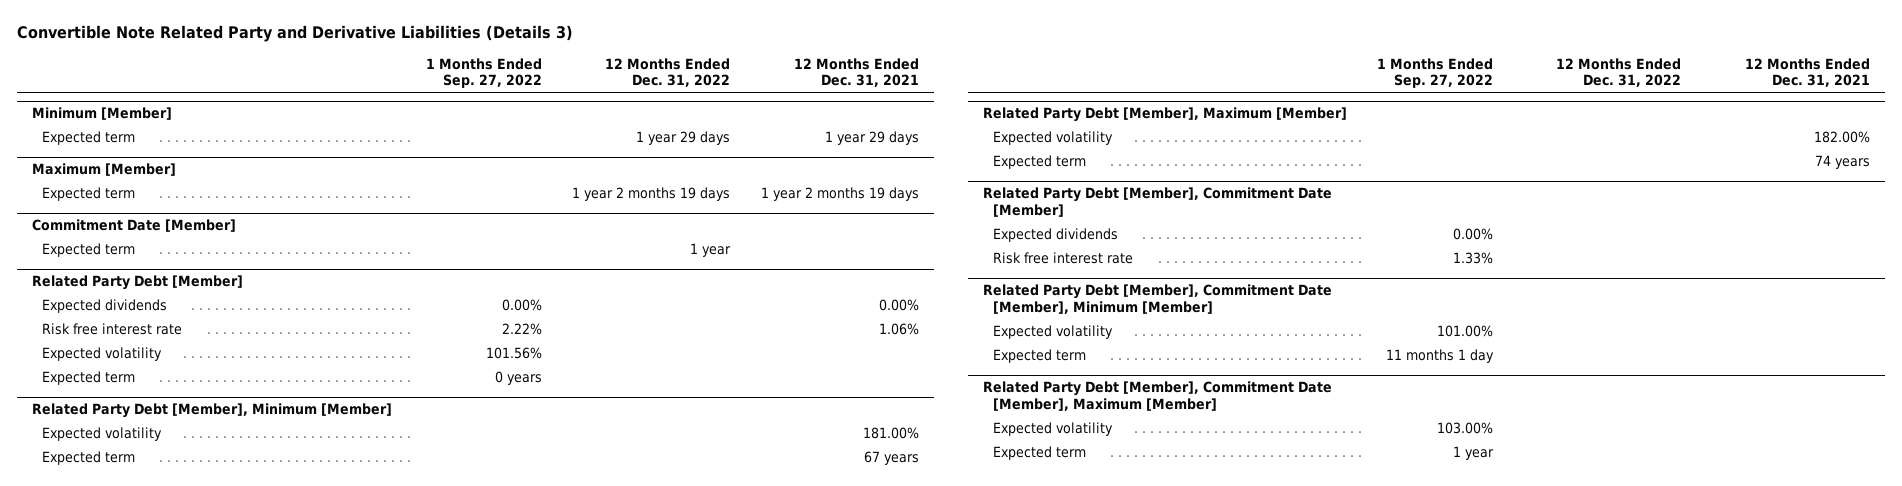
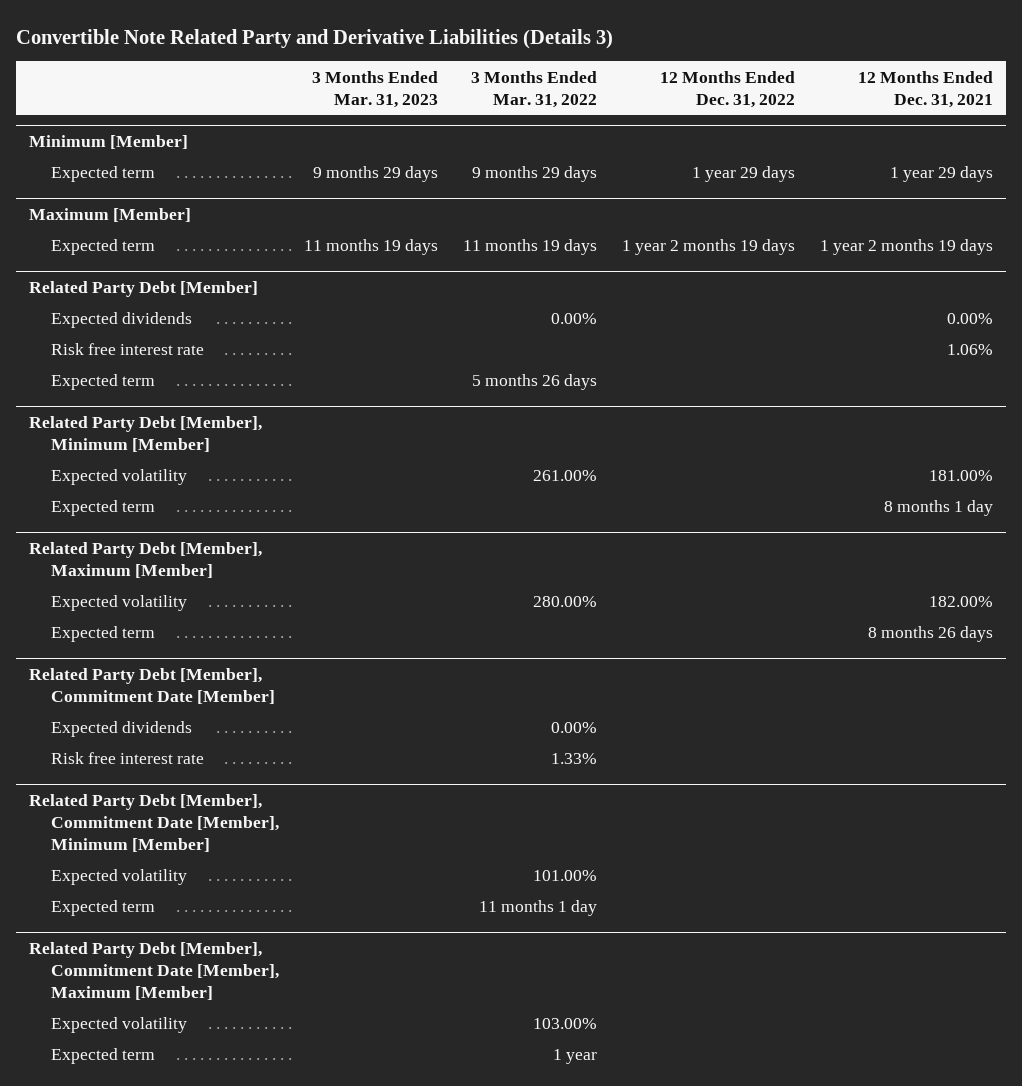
[426,57,543,89] 1 Months Ended Sep. 27, 2022 -> none
none -> [312,70,439,108] 3 Months Ended Mar. 31, 2023
none -> [471,70,598,108] 3 Months Ended Mar. 31, 2022
[31,219,236,233] Commitment Date [Member] -> none
[41,243,135,258] Expected term -> none
[41,347,162,362] Expected volatility -> none
[863,451,919,466] 67 years -> [884,500,994,517] 8 months 1 day
[1814,155,1870,170] 74 years -> [868,626,994,643] 8 months 26 days

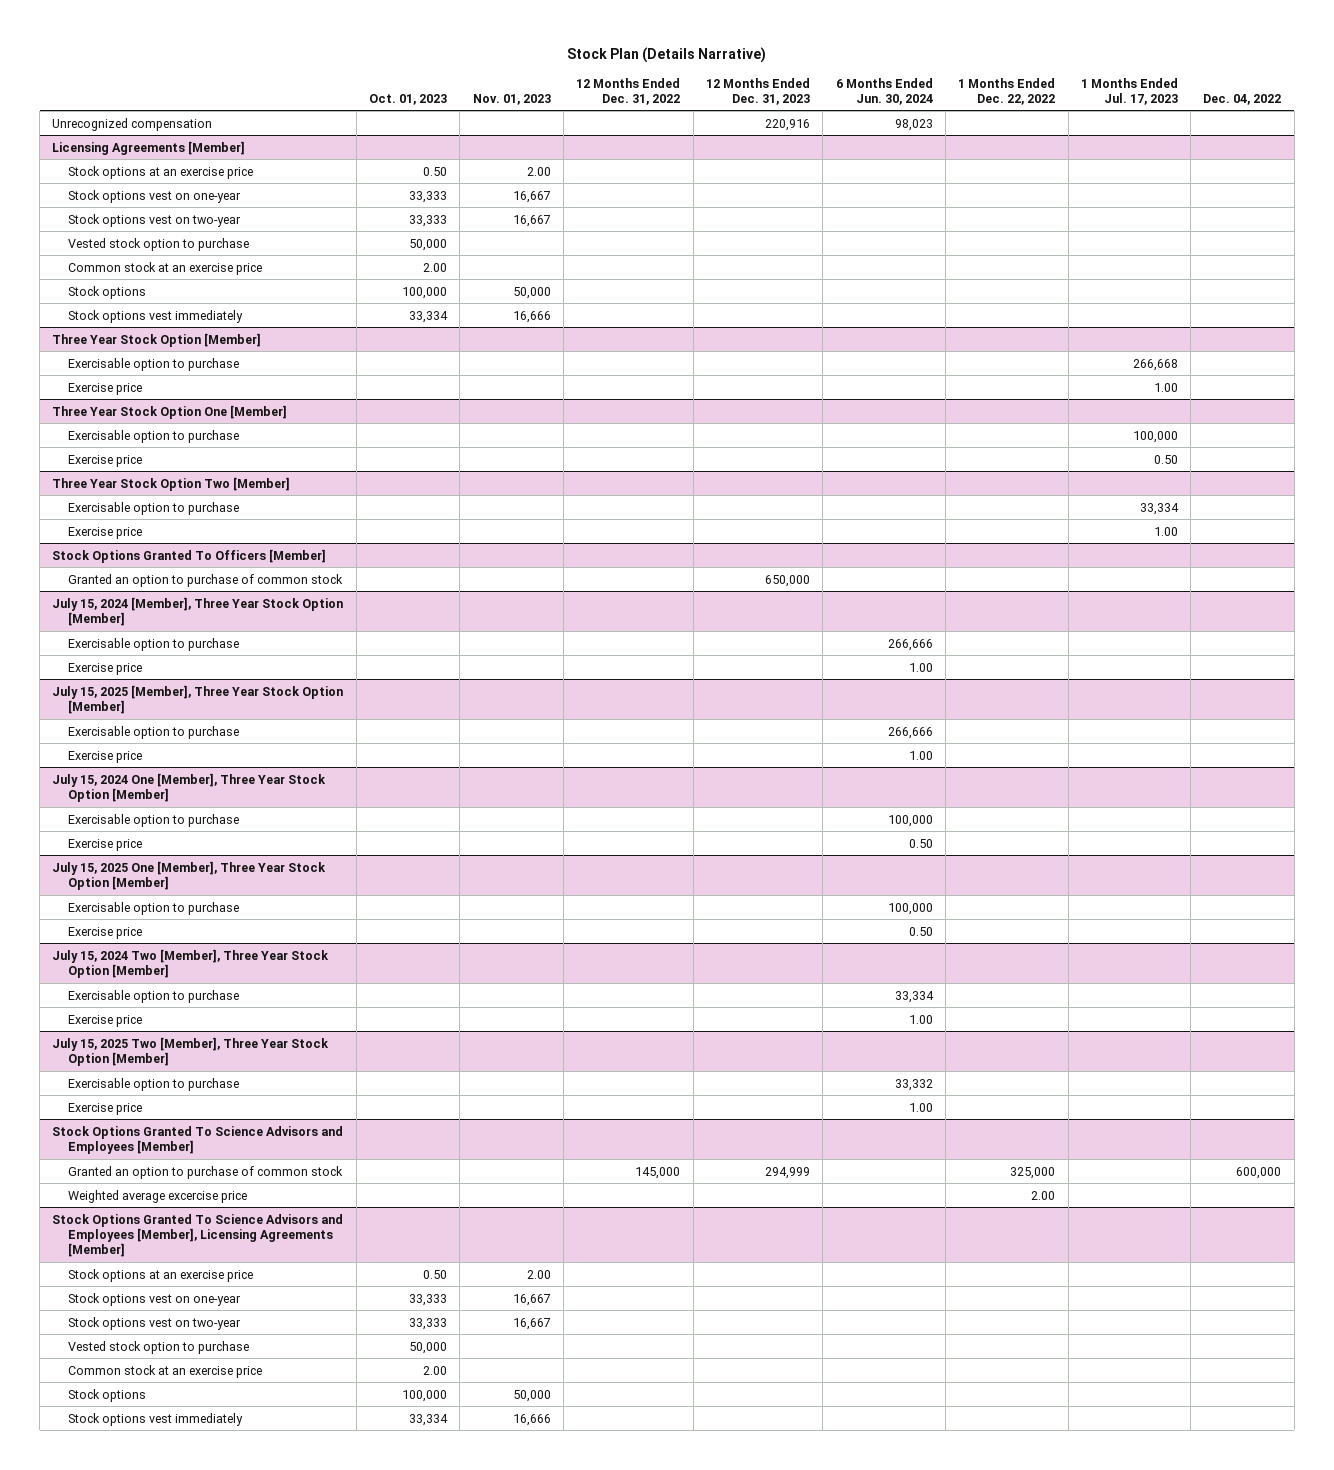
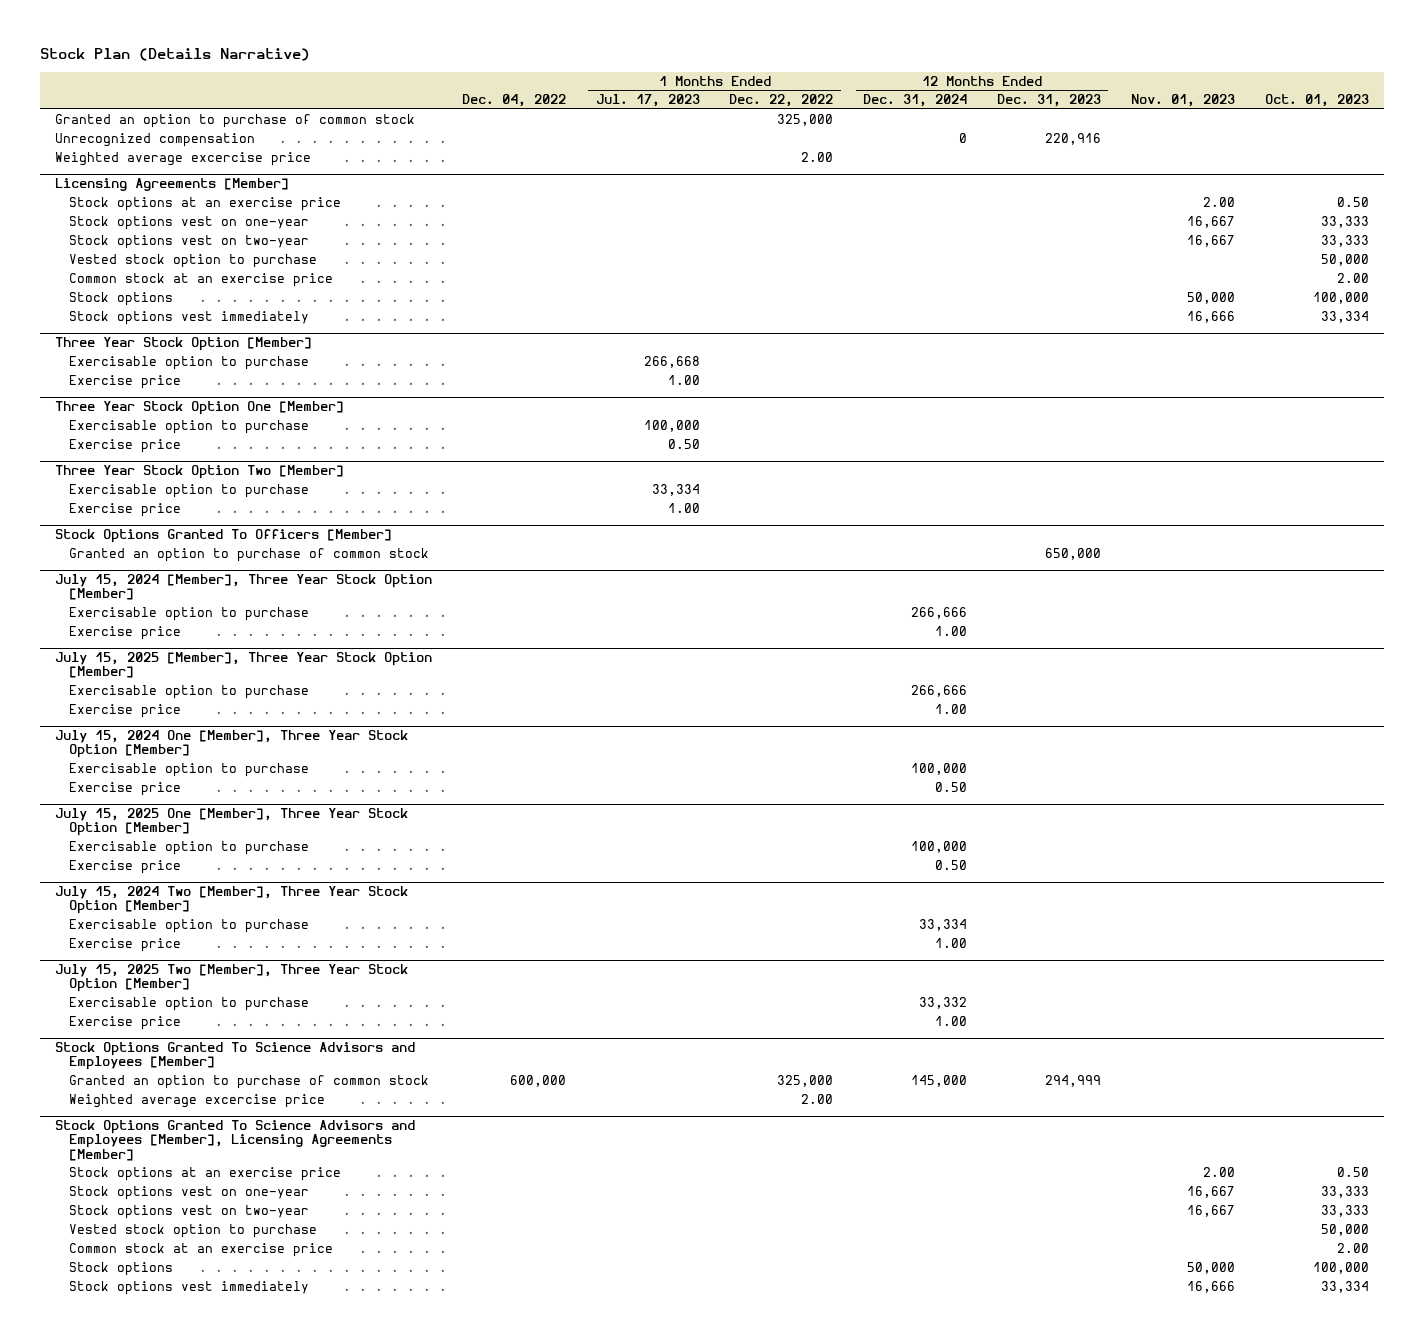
[576,77,681,105] 12 Months Ended Dec. 31, 2022 -> none
[835,77,933,105] 6 Months Ended Jun. 30, 2024 -> none
none -> [863,94,968,108] Dec. 31, 2024
none -> [55,114,416,129] Granted an option to purchase of common stock
none -> [55,152,312,167] Weighted average excercise price

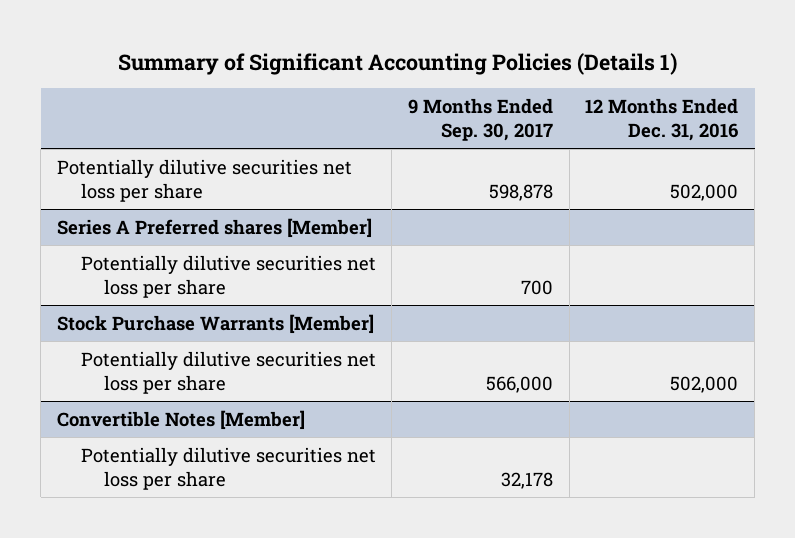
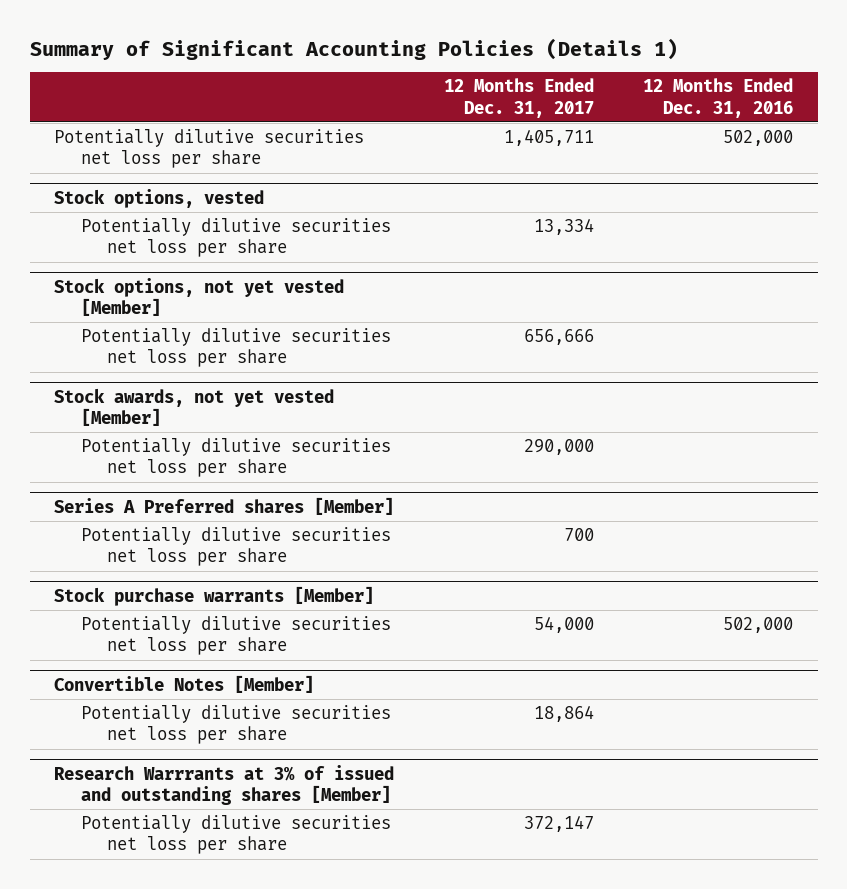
[407,97,553,142] 9 Months Ended Sep. 30, 2017 -> none
none -> [443,78,594,118] 12 Months Ended Dec. 31, 2017
none -> [54,188,265,208] Stock options, vested
none -> [80,217,391,258] Potentially dilutive securities net loss per share
none -> [54,277,345,317] Stock options, not yet vested [Member]
none -> [80,327,391,368] Potentially dilutive securities net loss per share
none -> [54,387,335,427] Stock awards, not yet vested [Member]
none -> [80,437,391,478] Potentially dilutive securities net loss per share
[56,313,374,334] Stock Purchase Warrants [Member] -> [54,585,375,606] Stock purchase warrants [Member]
none -> [54,764,395,806] Research Warrrants at 3% of issued and outstanding shares [Member]
none -> [80,814,391,855] Potentially dilutive securities net loss per share

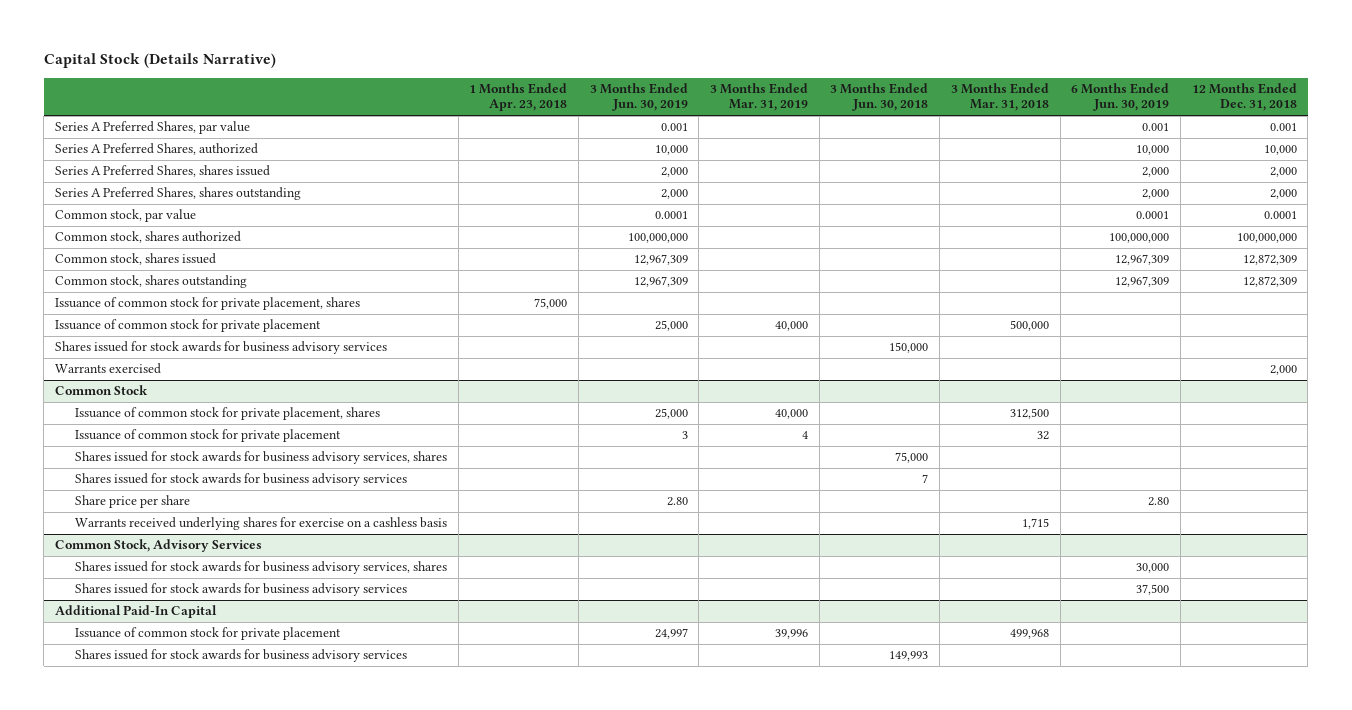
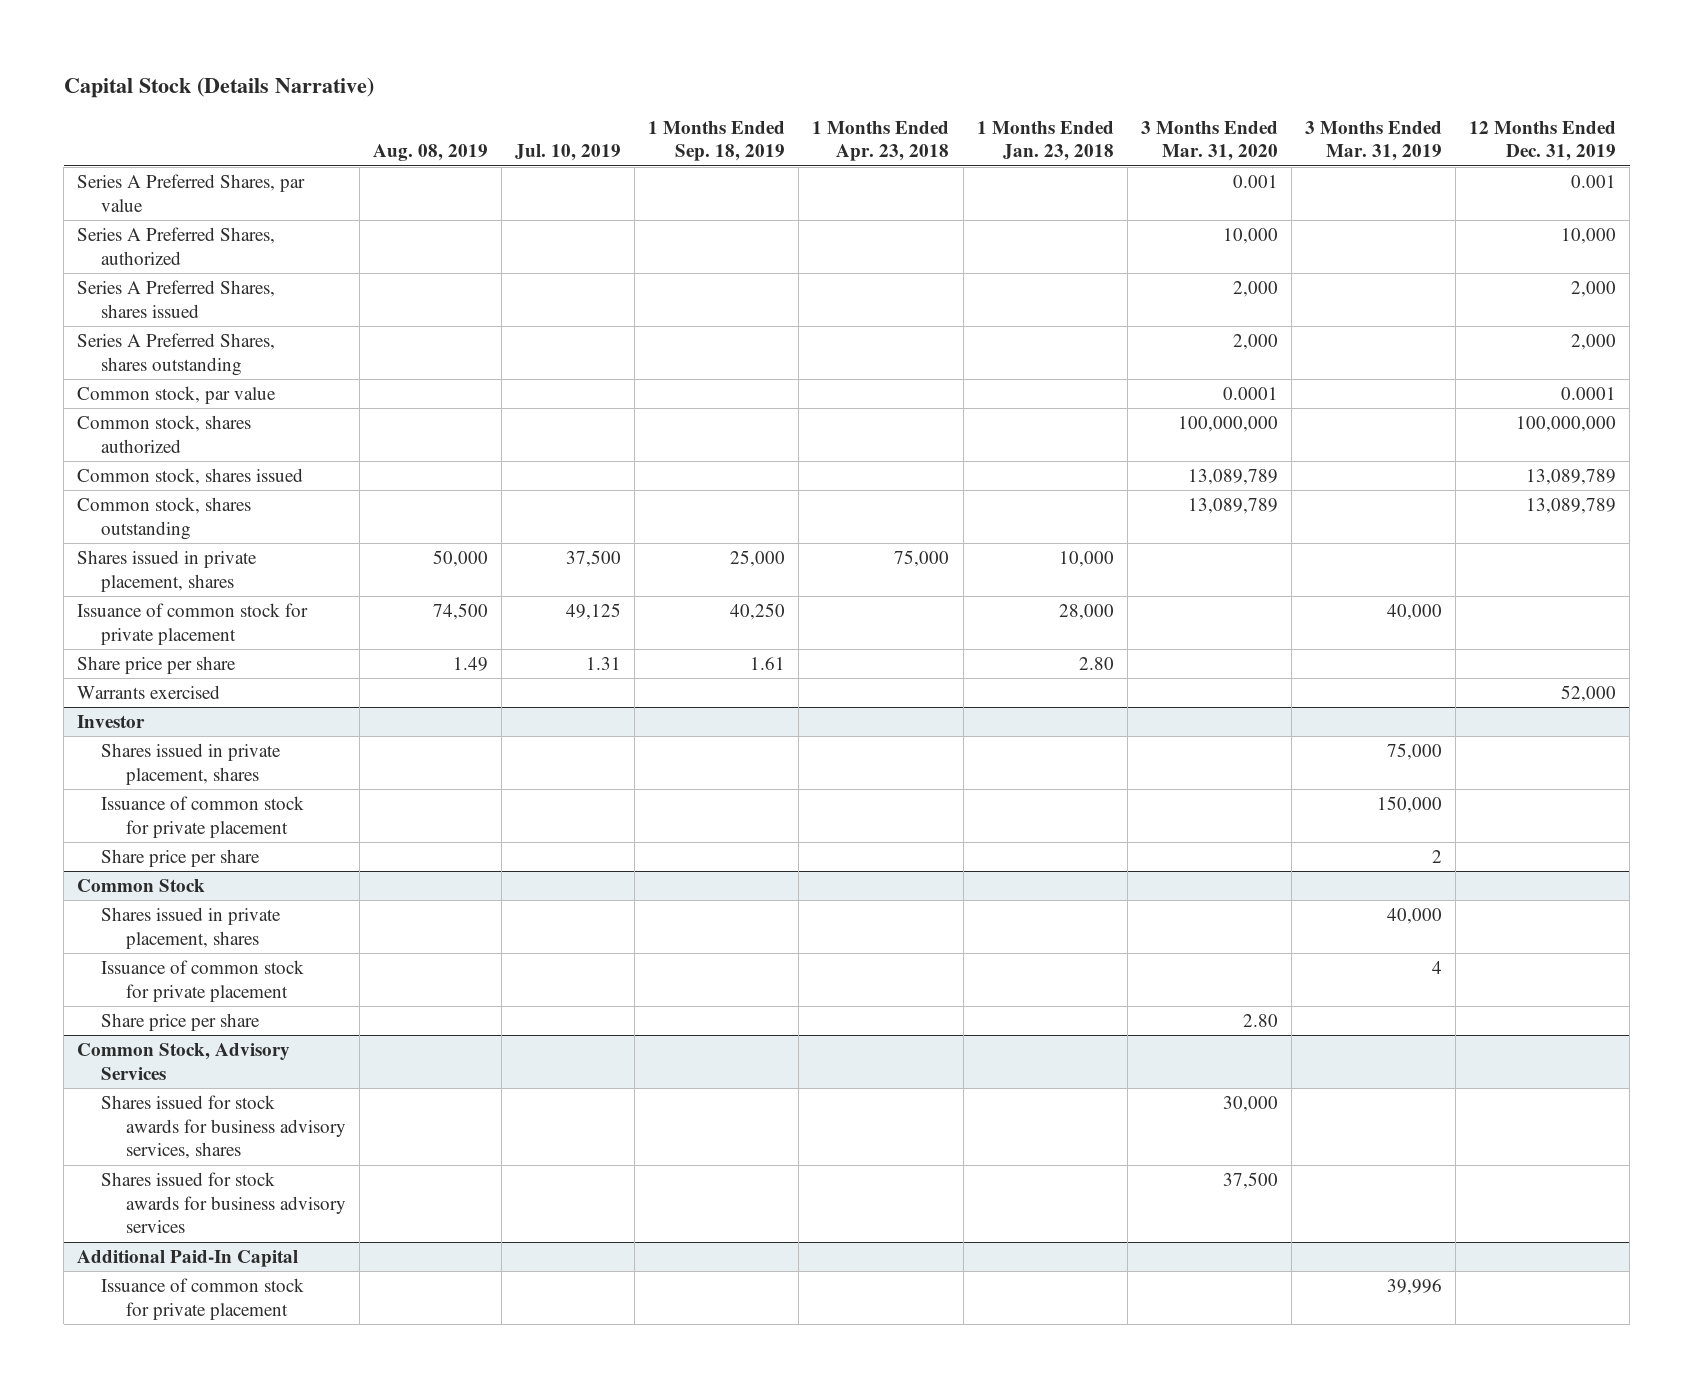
[589,82,688,112] 3 Months Ended Jun. 30, 2019 -> none
[830,82,929,112] 3 Months Ended Jun. 30, 2018 -> none
[950,82,1049,112] 3 Months Ended Mar. 31, 2018 -> none
[1071,82,1170,112] 6 Months Ended Jun. 30, 2019 -> none
[1191,82,1297,112] 12 Months Ended Dec. 31, 2018 -> none
none -> [372,144,488,162] Aug. 08, 2019
none -> [514,144,621,162] Jul. 10, 2019
none -> [648,120,786,162] 1 Months Ended Sep. 18, 2019
none -> [976,120,1114,162] 1 Months Ended Jan. 23, 2018
none -> [1140,120,1278,162] 3 Months Ended Mar. 31, 2020
none -> [1469,120,1617,162] 12 Months Ended Dec. 31, 2019
[54,297,360,311] Issuance of common stock for private placement, shares -> [77,550,258,592] Shares issued in private placement, shares
[54,341,387,355] Shares issued for stock awards for business advisory services -> none
none -> [77,656,237,675] Share price per share
none -> [77,715,146,729] Investor
none -> [101,743,282,785] Shares issued in private placement, shares
none -> [101,796,305,838] Issuance of common stock for private placement
none -> [101,849,261,868] Share price per share
[74,407,380,421] Issuance of common stock for private placement, shares -> [101,907,282,949] Shares issued in private placement, shares
[74,451,447,465] Shares issued for stock awards for business advisory services, shares -> none
[74,473,407,487] Shares issued for stock awards for business advisory services -> none
[74,517,447,531] Warrants received underlying shares for exercise on a cashless basis -> none
[74,649,407,663] Shares issued for stock awards for business advisory services -> none

